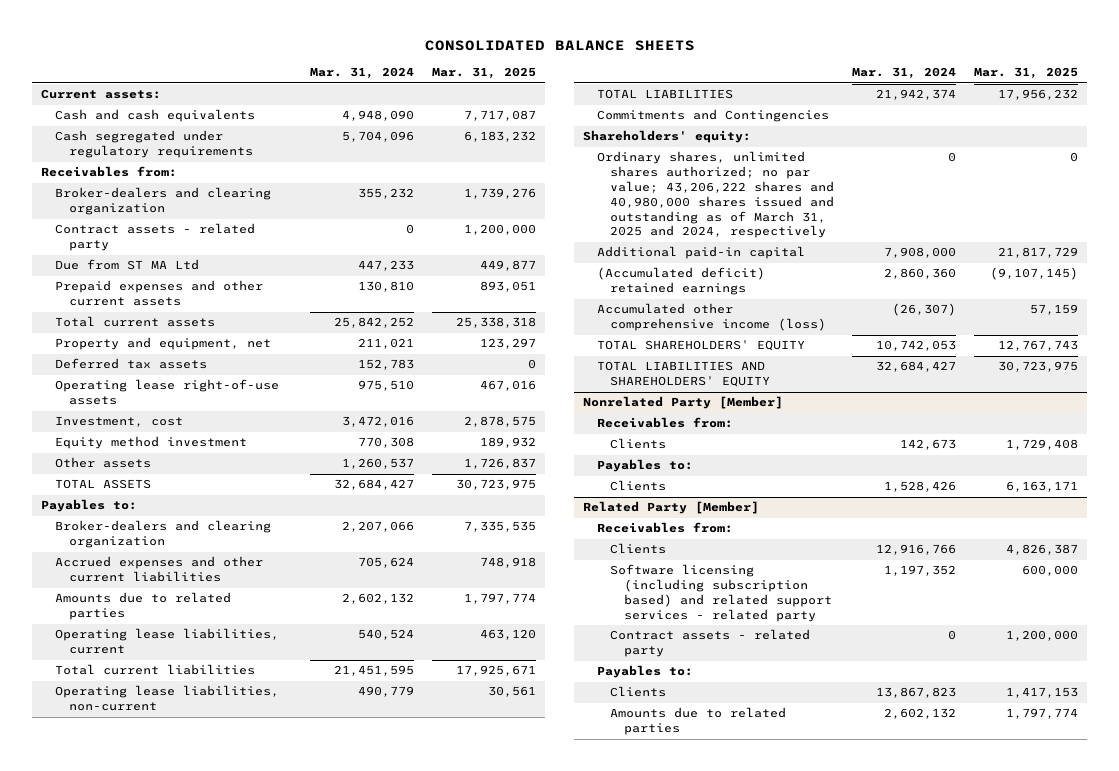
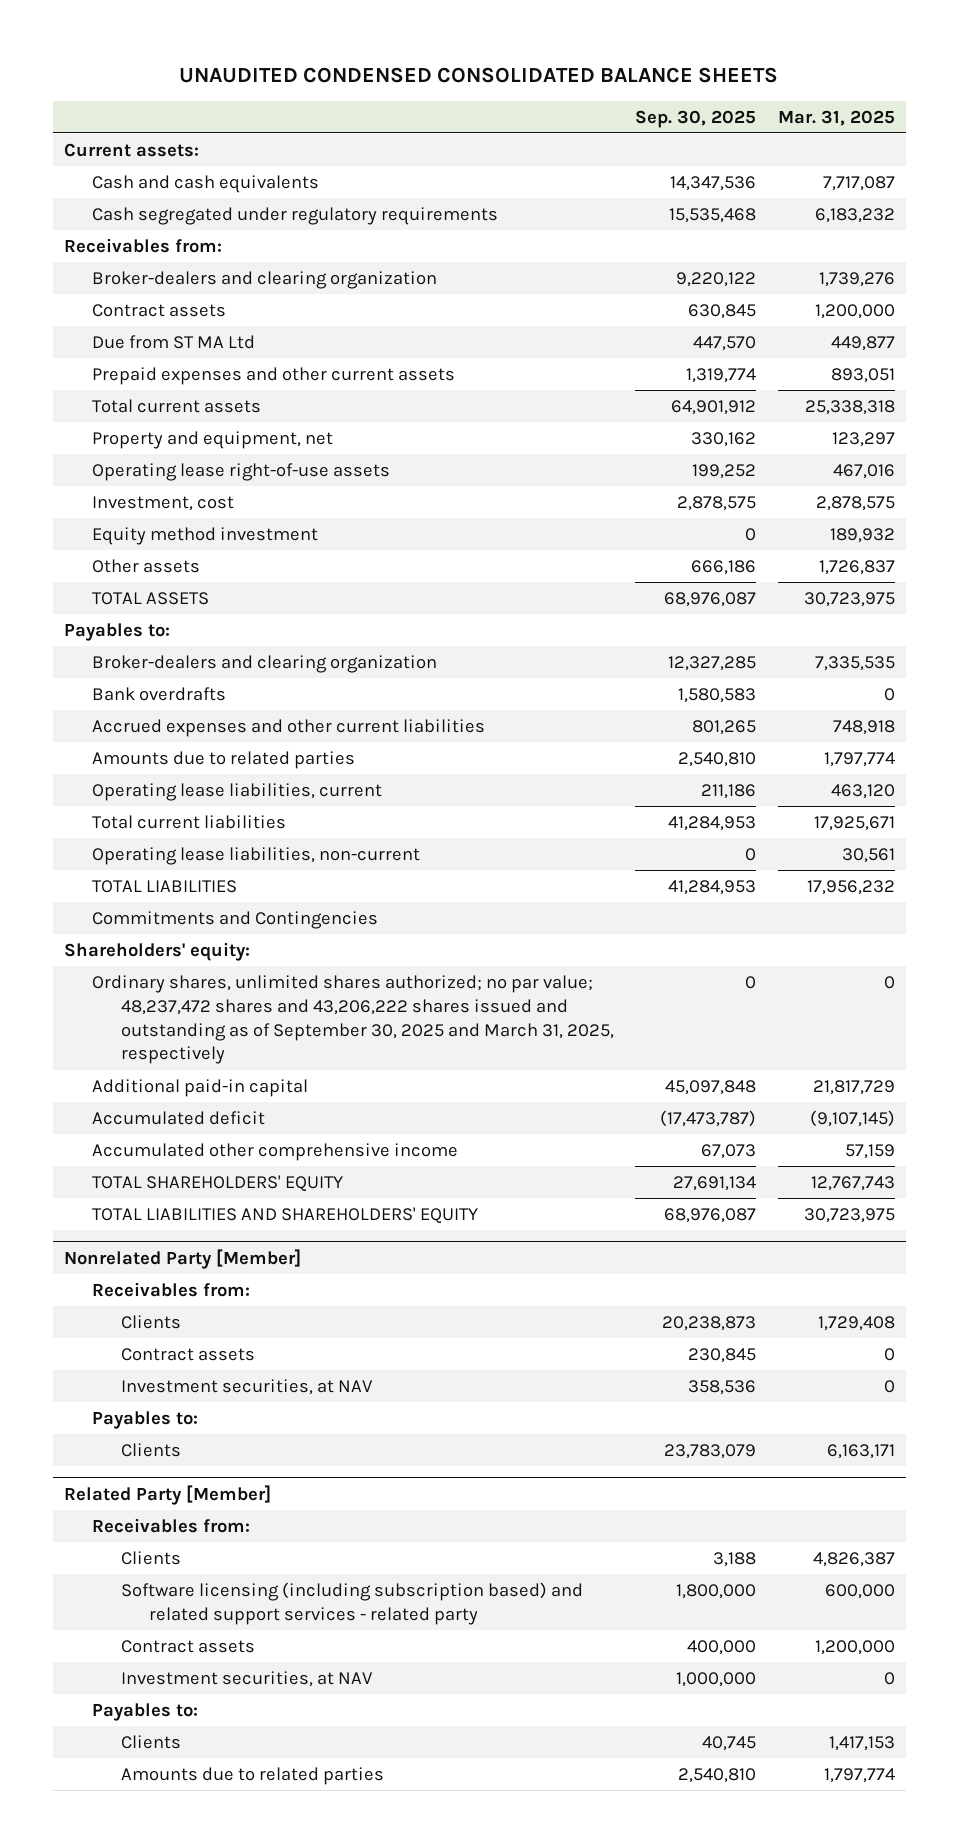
[424,40,695,52] CONSOLIDATED BALANCE SHEETS -> [179,66,779,83] UNAUDITED CONDENSED CONSOLIDATED BALANCE SHEETS
[310,67,415,80] Mar. 31, 2024 -> none
none -> [635,109,757,128] Sep. 30, 2025
[54,223,255,252] Contract assets - related party -> [92,303,227,317] Contract assets
[54,358,207,370] Deferred tax assets -> none
none -> [92,686,227,701] Bank overdrafts
[596,151,835,239] Ordinary shares, unlimited shares authorized; no par value; 43,206,222 shares and 40,980,000 shares issued and outstanding as of March 31, 2025 and 2024, respectively -> [92,974,614,1065] Ordinary shares, unlimited shares authorized; no par value; 48,237,472 shares and 43,206,222 shares issued and outstanding as of September 30, 2025 and March 31, 2025, respectively
[596,267,765,296] (Accumulated deficit) retained earnings -> [92,1110,266,1125] Accumulated deficit
[596,303,827,332] Accumulated other comprehensive income (loss) -> [92,1142,459,1161] Accumulated other comprehensive income
none -> [120,1347,255,1361] Contract assets
none -> [120,1378,373,1395] Investment securities, at NAV
[610,629,811,658] Contract assets - related party -> [120,1639,255,1653] Contract assets
none -> [120,1670,373,1687] Investment securities, at NAV

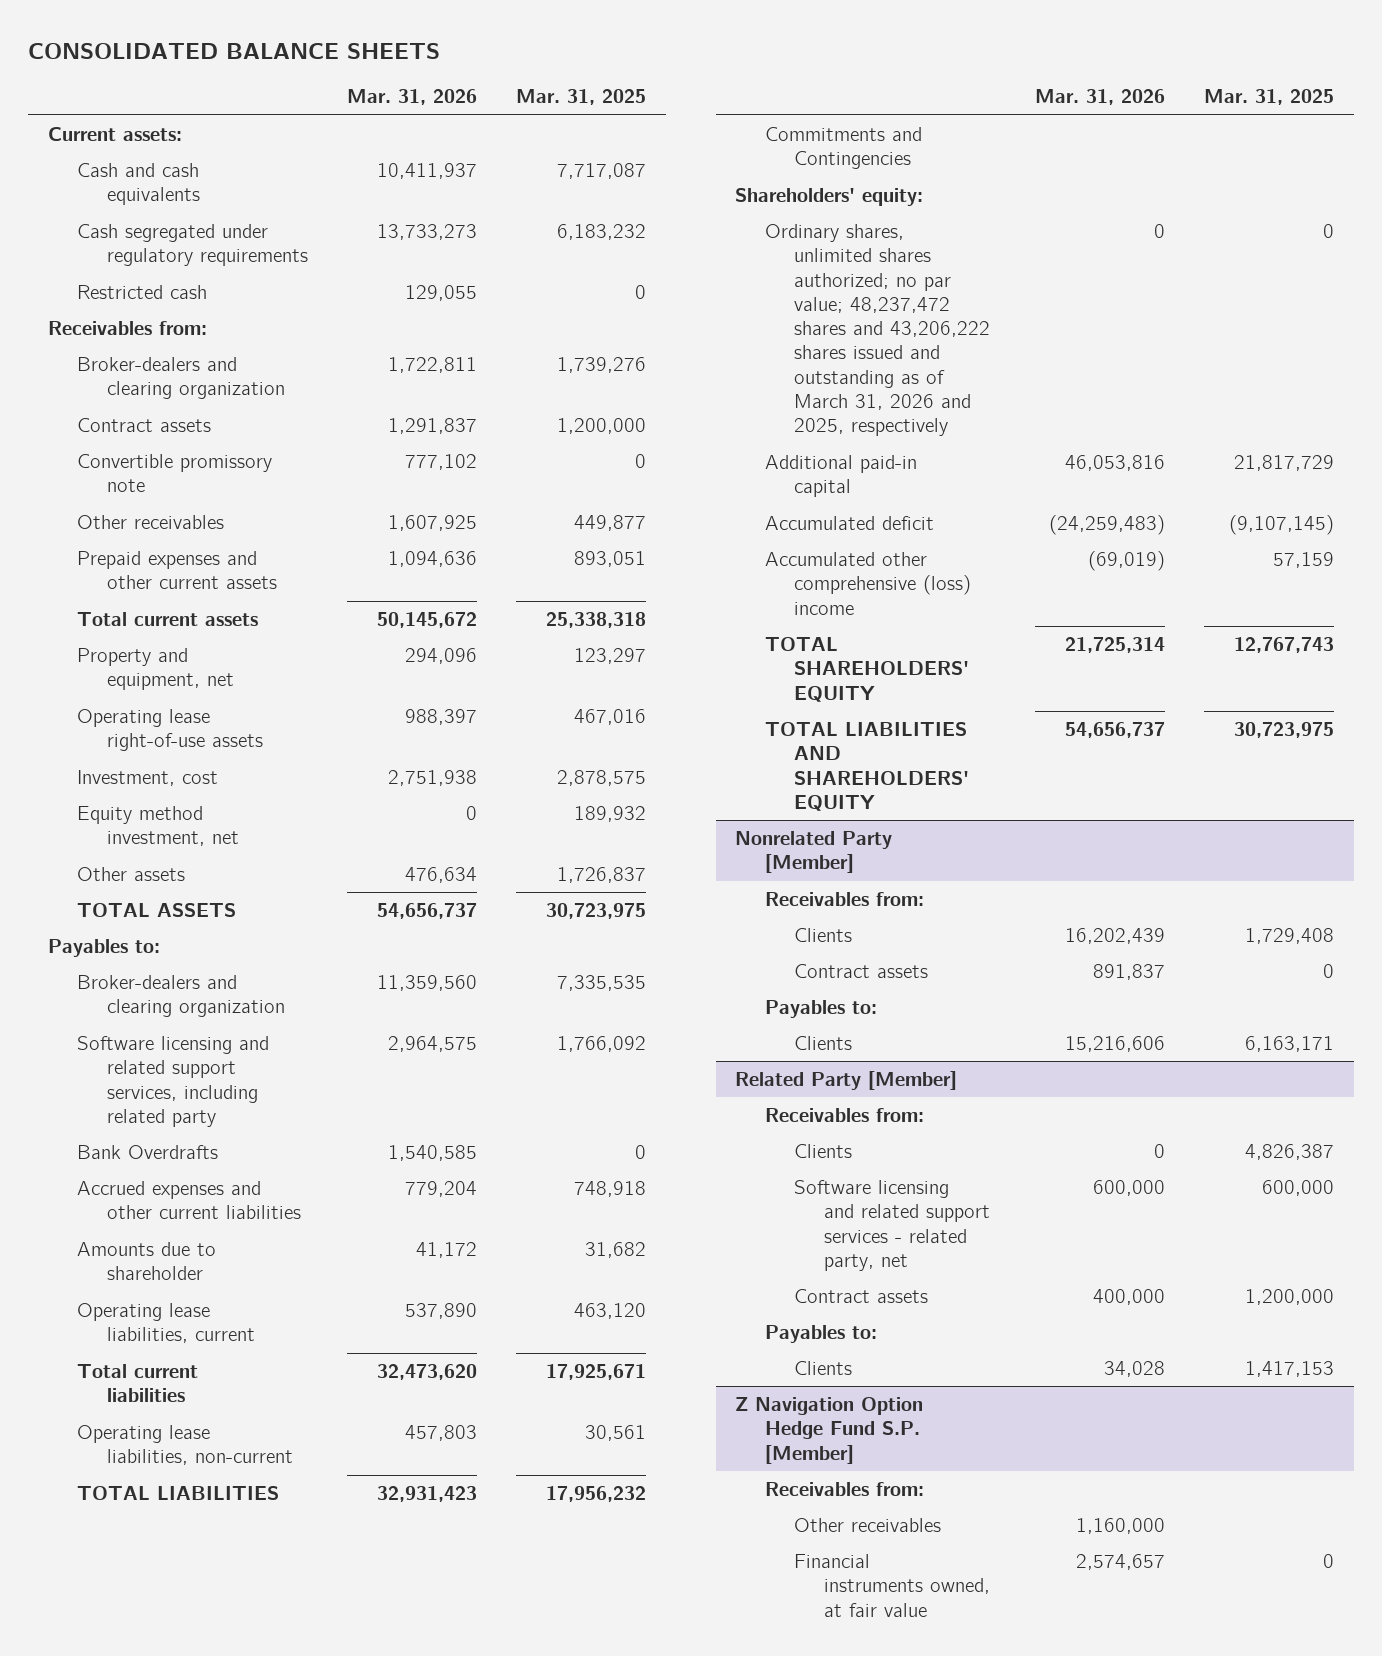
[179,66,779,83] UNAUDITED CONDENSED CONSOLIDATED BALANCE SHEETS -> [27,42,440,59] CONSOLIDATED BALANCE SHEETS
[635,109,757,128] Sep. 30, 2025 -> none
none -> [347,89,478,106] Mar. 31, 2026
none -> [77,284,208,299] Restricted cash
none -> [77,453,273,493] Convertible promissory note
[92,334,256,349] Due from ST MA Ltd -> [77,514,225,529] Other receivables
[92,526,319,545] Equity method investment -> [77,805,239,847] Equity method investment, net
none -> [77,1035,270,1127] Software licensing and related support services, including related party
[92,686,227,701] Bank overdrafts -> [77,1144,219,1159] Bank Overdrafts
[92,750,356,769] Amounts due to related parties -> [77,1241,217,1281] Amounts due to shareholder
[823,751,895,767] 1,797,774 -> [585,1241,647,1258] 31,682
[92,974,614,1065] Ordinary shares, unlimited shares authorized; no par value; 48,237,472 shares and 43,206,222 shares issued and outstanding as of September 30, 2025 and March 31, 2025, respectively -> [764,223,991,437] Ordinary shares, unlimited shares authorized; no par value; 48,237,472 shares and 43,206,222 shares issued and outstanding as of March 31, 2026 and 2025, respectively
[92,1142,459,1161] Accumulated other comprehensive income -> [764,551,972,615] Accumulated other comprehensive (loss) income
[120,1378,373,1395] Investment securities, at NAV -> none
[120,1581,583,1625] Software licensing (including subscription based) and related support services - related party -> [794,1179,990,1271] Software licensing and related support services - related party, net
[120,1670,373,1687] Investment securities, at NAV -> none
[120,1766,384,1785] Amounts due to related parties -> none
none -> [735,1396,924,1464] Z Navigation Option Hedge Fund S.P. [Member]
none -> [764,1481,924,1496] Receivables from:
none -> [794,1517,942,1532] Other receivables
none -> [794,1553,990,1617] Financial instruments owned, at fair value

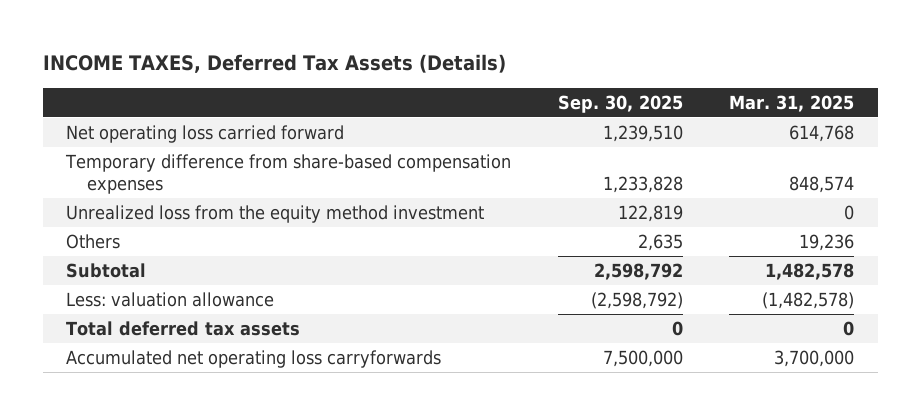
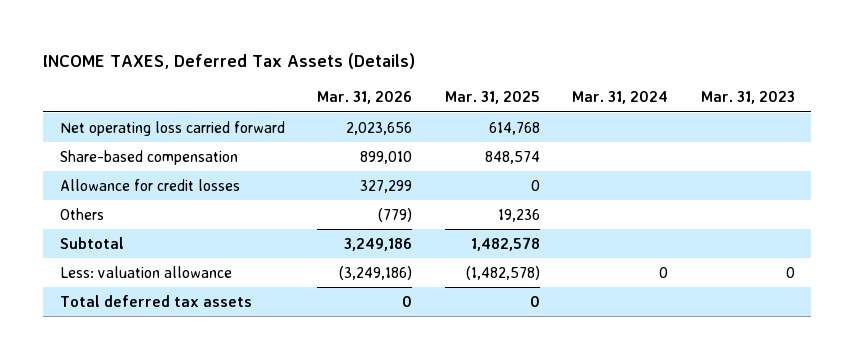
[557,94,683,113] Sep. 30, 2025 -> none
none -> [317,91,413,105] Mar. 31, 2026
none -> [572,91,669,105] Mar. 31, 2024
none -> [700,91,795,105] Mar. 31, 2023
[66,204,485,223] Unrealized loss from the equity method investment -> none
[65,153,512,194] Temporary difference from share-based compensation expenses -> [59,149,238,165] Share-based compensation
none -> [59,178,240,191] Allowance for credit losses
[66,349,442,368] Accumulated net operating loss carryforwards -> none

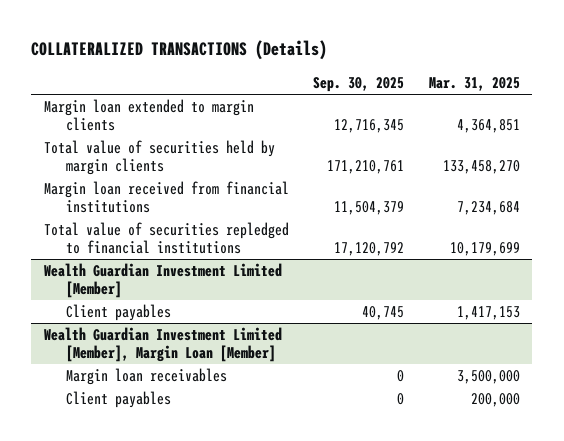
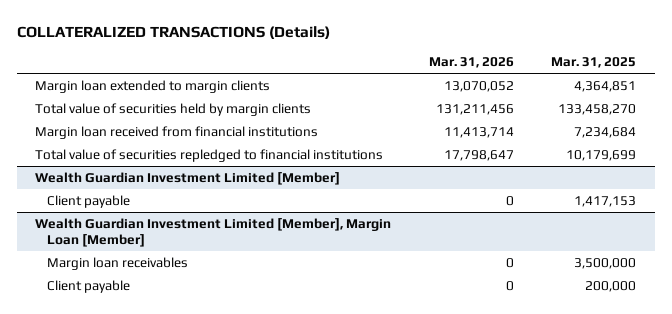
[313,77,405,93] Sep. 30, 2025 -> none
none -> [428,57,514,69] Mar. 31, 2026
[66,304,172,322] Client payables -> [47,194,131,208] Client payable
[66,391,172,409] Client payables -> [47,279,131,293] Client payable

